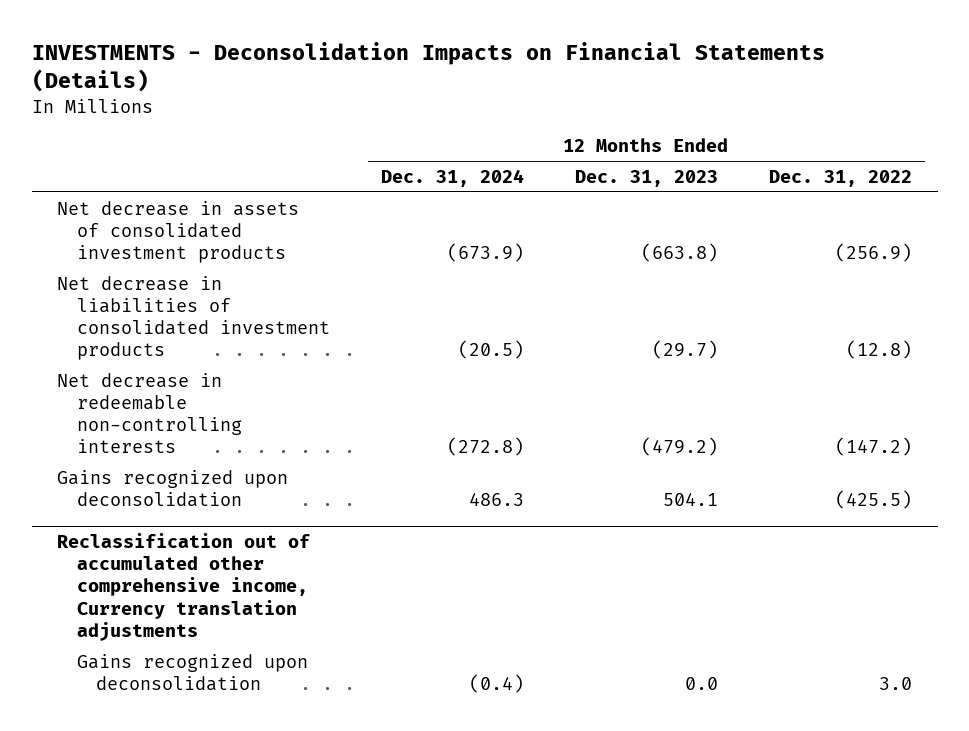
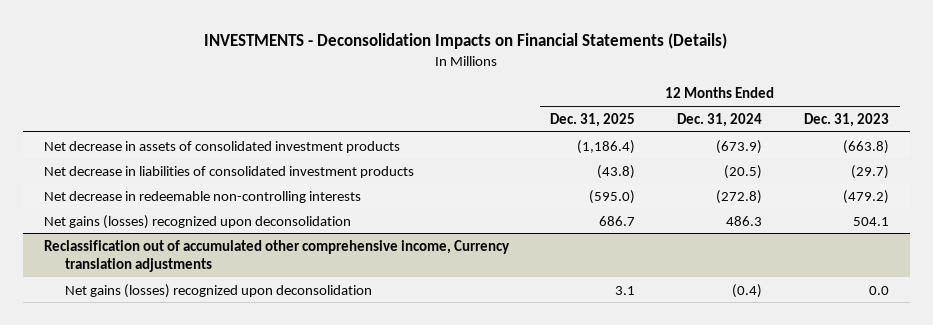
[769,169,913,187] Dec. 31, 2022 -> none
none -> [550,112,636,127] Dec. 31, 2025
[57,469,289,507] Gains recognized upon deconsolidation -> [43,214,351,229] Net gains (losses) recognized upon deconsolidation
[76,653,308,691] Gains recognized upon deconsolidation -> [64,283,372,298] Net gains (losses) recognized upon deconsolidation

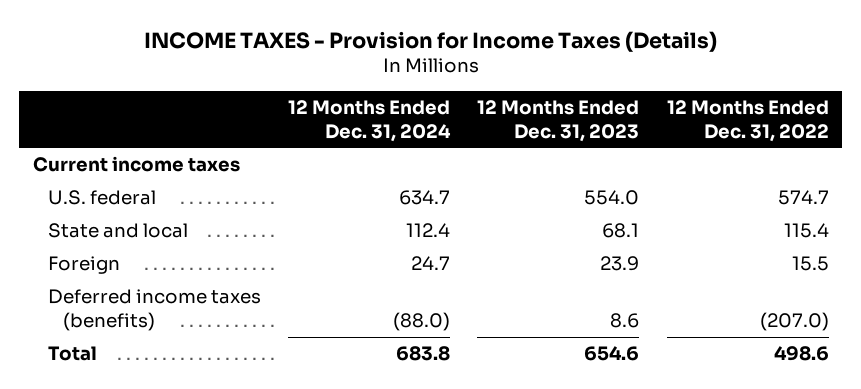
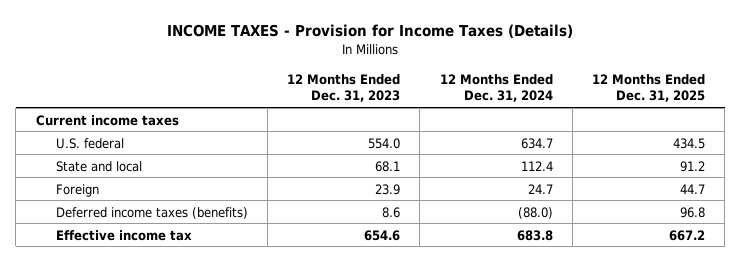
[666,99,829,142] 12 Months Ended Dec. 31, 2022 -> none
none -> [591,73,705,103] 12 Months Ended Dec. 31, 2025
[48,346,98,362] Total -> [55,229,192,241] Effective income tax

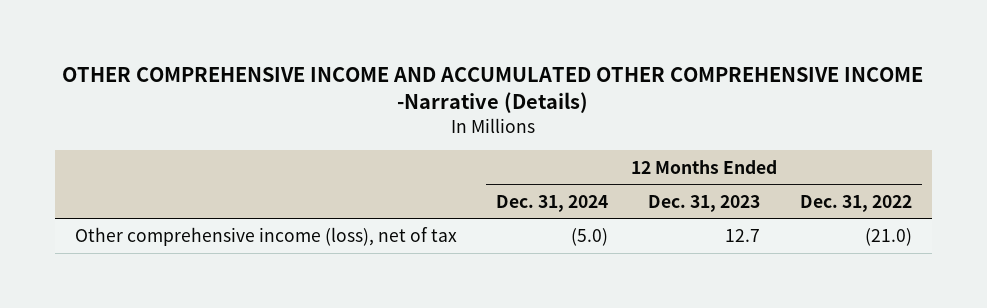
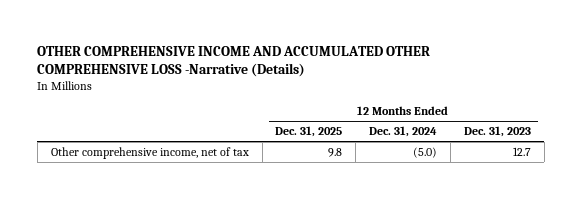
[62,66,924,114] OTHER COMPREHENSIVE INCOME AND ACCUMULATED OTHER COMPREHENSIVE INCOME -Narrative (Details) -> [37,45,431,77] OTHER COMPREHENSIVE INCOME AND ACCUMULATED OTHER COMPREHENSIVE LOSS -Narrative (Details)
[800,194,913,212] Dec. 31, 2022 -> none
none -> [275,126,343,138] Dec. 31, 2025
[74,227,457,247] Other comprehensive income (loss), net of tax -> [50,146,249,159] Other comprehensive income, net of tax

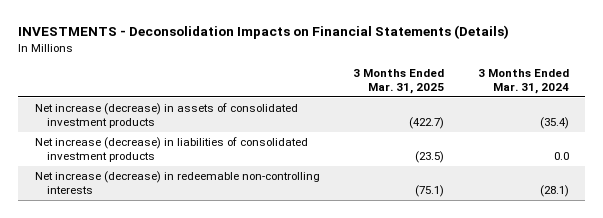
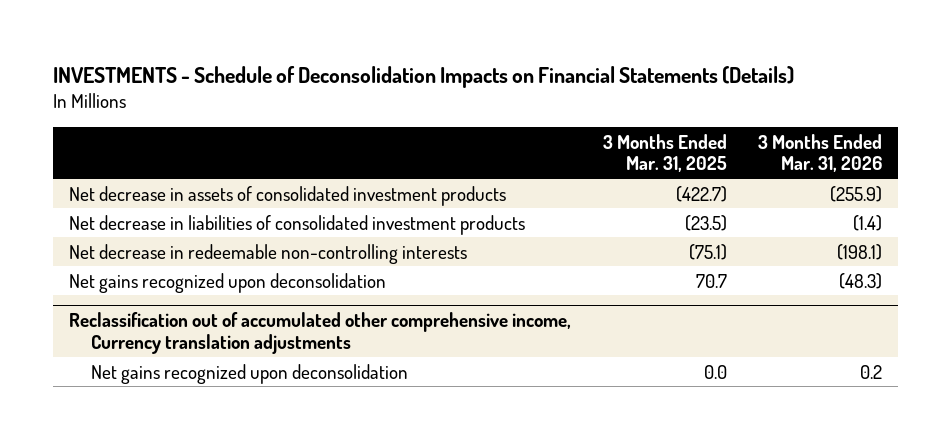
[17,24,509,39] INVESTMENTS - Deconsolidation Impacts on Financial Statements (Details) -> [53,65,795,88] INVESTMENTS - Schedule of Deconsolidation Impacts on Financial Statements (Details)
[477,69,569,95] 3 Months Ended Mar. 31, 2024 -> none
none -> [758,133,883,173] 3 Months Ended Mar. 31, 2026
[34,102,298,128] Net increase (decrease) in assets of consolidated investment products -> [69,185,507,206] Net decrease in assets of consolidated investment products
[34,136,308,162] Net increase (decrease) in liabilities of consolidated investment products -> [69,214,526,235] Net decrease in liabilities of consolidated investment products
[34,170,320,194] Net increase (decrease) in redeemable non-controlling interests -> [69,243,468,264] Net decrease in redeemable non-controlling interests
none -> [69,272,387,293] Net gains recognized upon deconsolidation
none -> [69,312,572,355] Reclassification out of accumulated other comprehensive income, Currency translation adjustments
none -> [91,363,409,384] Net gains recognized upon deconsolidation

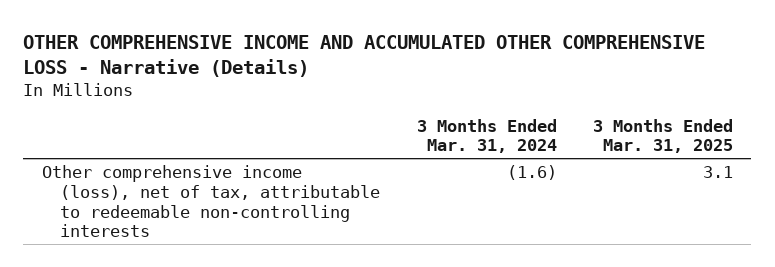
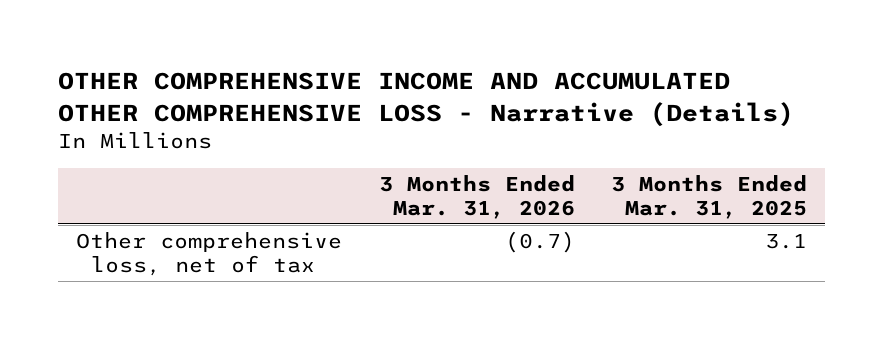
[416,118,557,154] 3 Months Ended Mar. 31, 2024 -> none
none -> [378,175,575,219] 3 Months Ended Mar. 31, 2026
[41,164,381,238] Other comprehensive income (loss), net of tax, attributable to redeemable non-controlling interests -> [76,232,343,276] Other comprehensive loss, net of tax

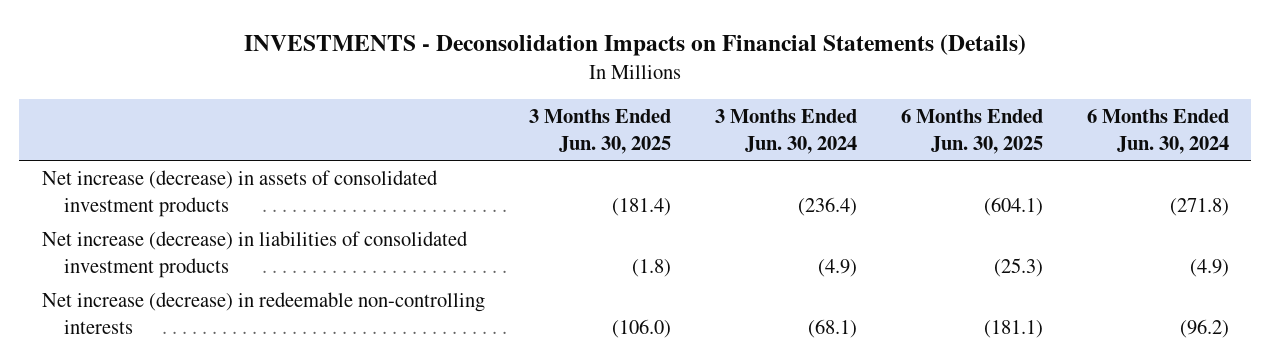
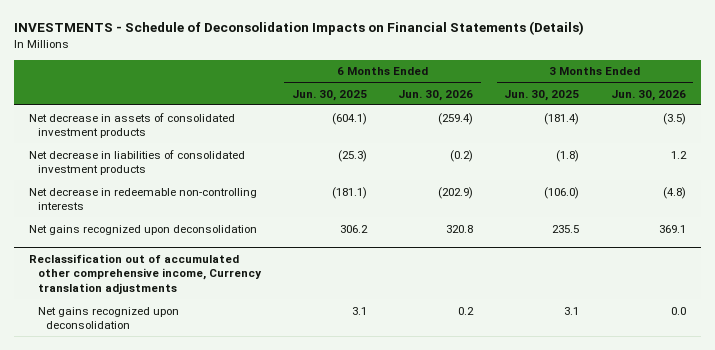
[244,34,1027,57] INVESTMENTS - Deconsolidation Impacts on Financial Statements (Details) -> [13,20,584,35] INVESTMENTS - Schedule of Deconsolidation Impacts on Financial Statements (Details)
[714,109,857,154] 3 Months Ended Jun. 30, 2024 -> none
[1086,109,1229,154] 6 Months Ended Jun. 30, 2024 -> none
none -> [398,89,474,101] Jun. 30, 2026
none -> [610,89,686,101] Jun. 30, 2026
[41,170,438,217] Net increase (decrease) in assets of consolidated investment products -> [29,112,236,138] Net decrease in assets of consolidated investment products
[41,231,468,278] Net increase (decrease) in liabilities of consolidated investment products -> [29,149,246,175] Net decrease in liabilities of consolidated investment products
[41,292,485,334] Net increase (decrease) in redeemable non-controlling interests -> [29,187,258,210] Net decrease in redeemable non-controlling interests
none -> [29,224,258,235] Net gains recognized upon deconsolidation
none -> [29,253,262,294] Reclassification out of accumulated other comprehensive income, Currency translation adjustments
none -> [37,306,179,329] Net gains recognized upon deconsolidation

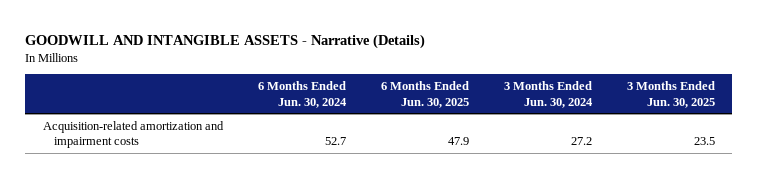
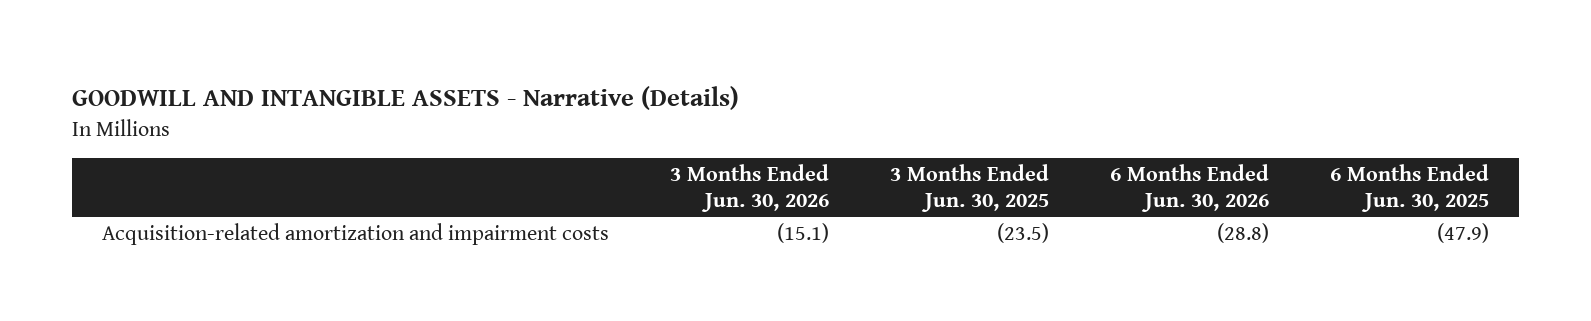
[257,81,347,108] 6 Months Ended Jun. 30, 2024 -> none
[503,81,593,108] 3 Months Ended Jun. 30, 2024 -> none
none -> [670,164,830,212] 3 Months Ended Jun. 30, 2026
none -> [1109,164,1269,212] 6 Months Ended Jun. 30, 2026
[447,137,469,146] 47.9 -> [1436,222,1489,243] (47.9)
[693,137,715,146] 23.5 -> [996,222,1049,243] (23.5)

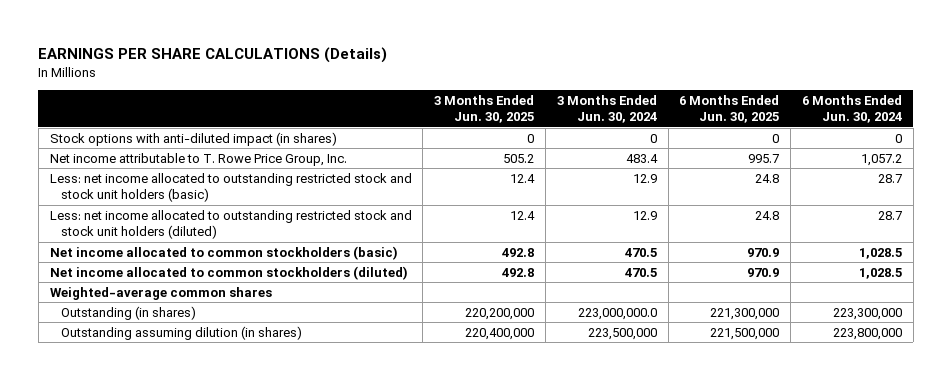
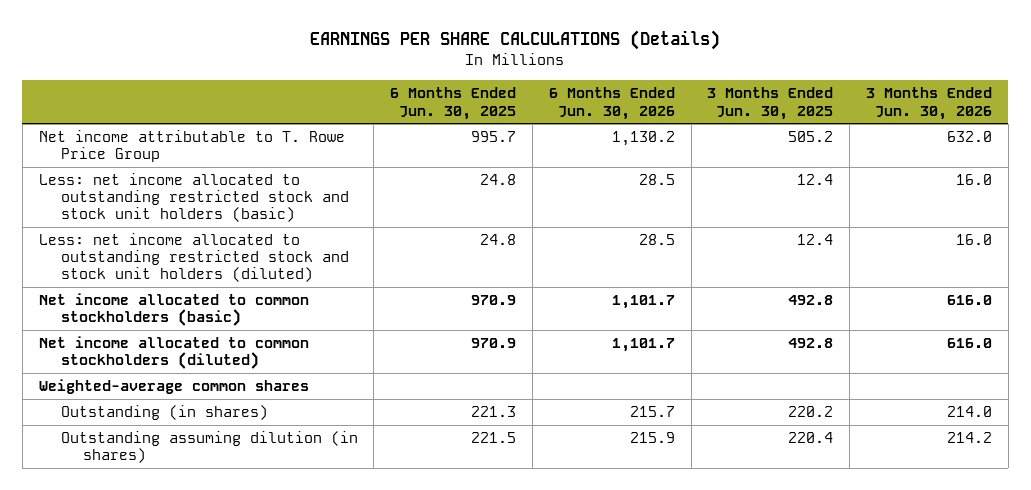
[556,94,657,124] 3 Months Ended Jun. 30, 2024 -> none
[802,94,903,124] 6 Months Ended Jun. 30, 2024 -> none
none -> [548,87,675,120] 6 Months Ended Jun. 30, 2026
none -> [865,87,992,120] 3 Months Ended Jun. 30, 2026
[49,131,337,146] Stock options with anti-diluted impact (in shares) -> none
[49,152,347,166] Net income attributable to T. Rowe Price Group, Inc. -> [38,130,345,163] Net income attributable to T. Rowe Price Group
[465,307,535,320] 220,200,000 -> [788,406,834,418] 220.2
[710,307,780,320] 221,300,000 -> [471,406,517,418] 221.3
[465,327,535,340] 220,400,000 -> [788,432,834,444] 220.4
[710,327,780,340] 221,500,000 -> [471,432,517,444] 221.5

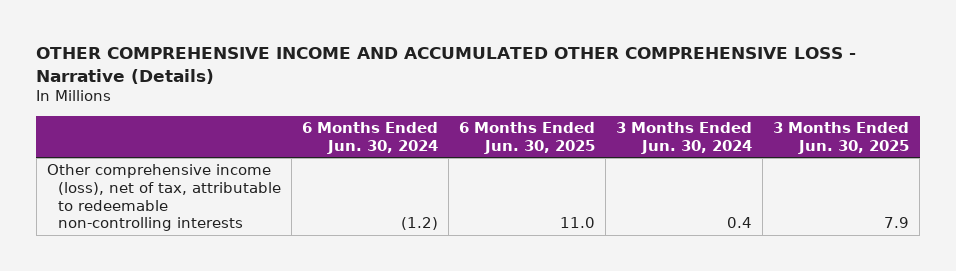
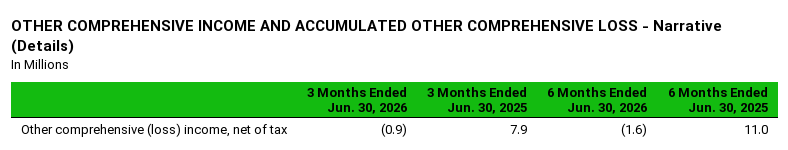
[301,122,438,154] 6 Months Ended Jun. 30, 2024 -> none
[616,122,753,154] 3 Months Ended Jun. 30, 2024 -> none
none -> [307,86,408,115] 3 Months Ended Jun. 30, 2026
none -> [547,86,648,115] 6 Months Ended Jun. 30, 2026
[46,164,281,232] Other comprehensive income (loss), net of tax, attributable to redeemable non-controlling interests -> [20,122,288,137] Other comprehensive (loss) income, net of tax

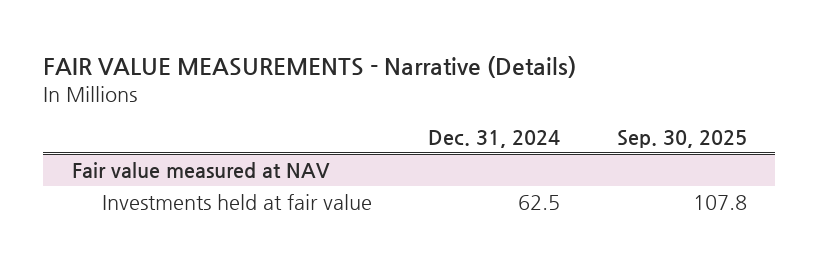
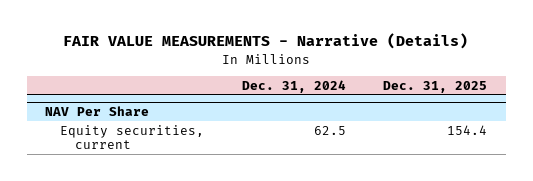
[616,129,747,148] Sep. 30, 2025 -> none
none -> [383,80,488,93] Dec. 31, 2025
[71,161,330,178] Fair value measured at NAV -> [45,105,150,116] NAV Per Share
[102,193,373,210] Investments held at fair value -> [60,124,205,150] Equity securities, current

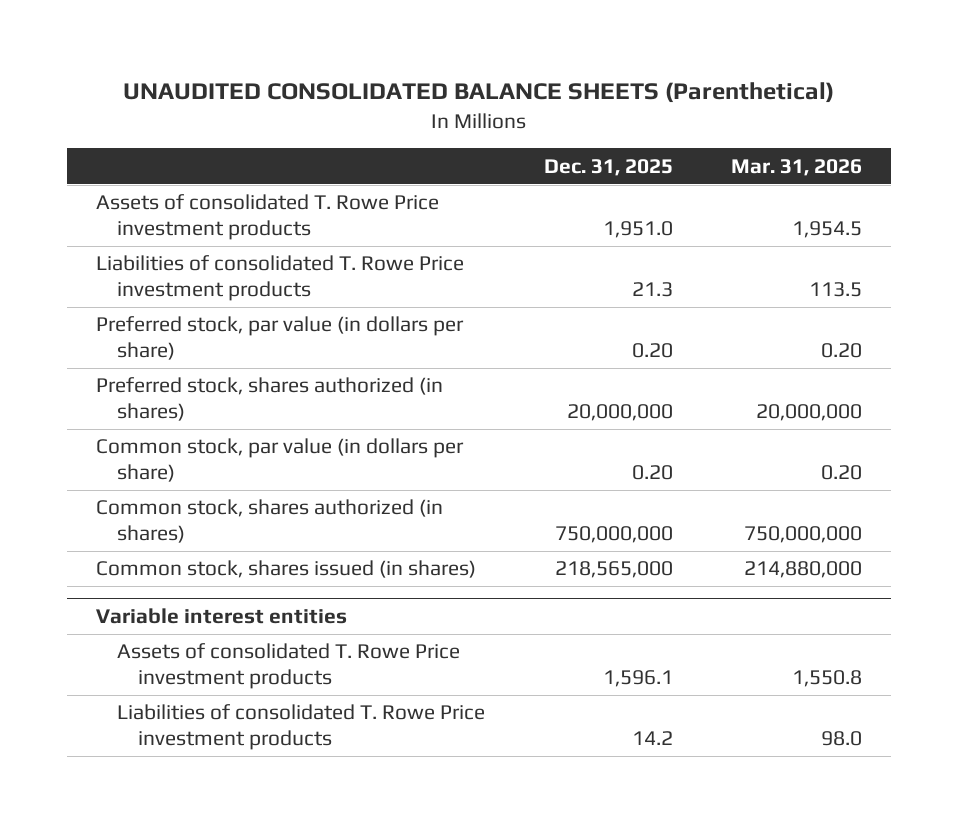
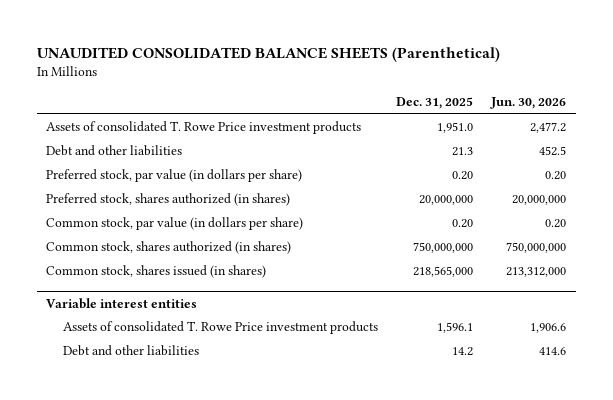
[730,158,862,176] Mar. 31, 2026 -> none
none -> [490,96,567,109] Jun. 30, 2026
[96,255,465,302] Liabilities of consolidated T. Rowe Price investment products -> [46,145,183,157] Debt and other liabilities
[117,704,486,751] Liabilities of consolidated T. Rowe Price investment products -> [62,345,199,357] Debt and other liabilities

